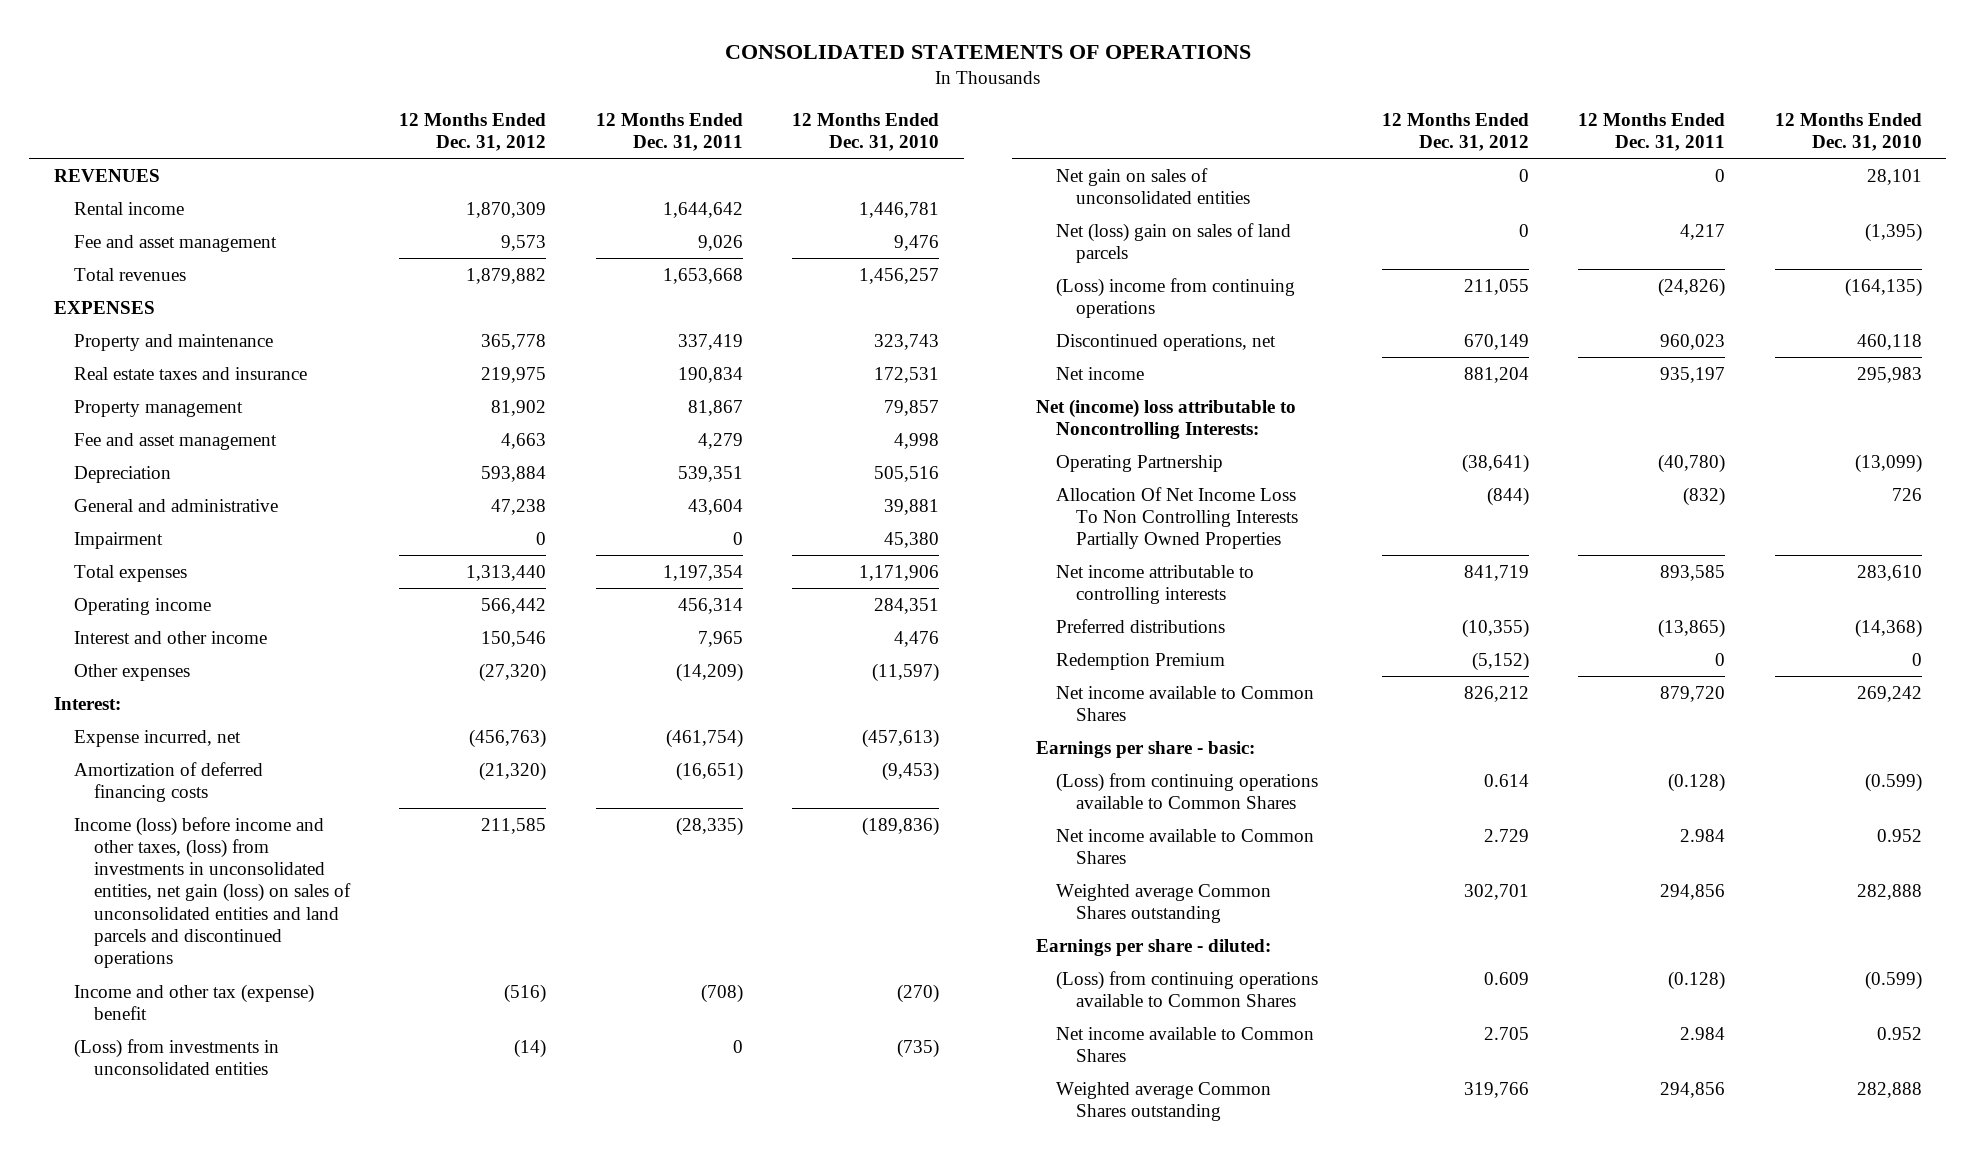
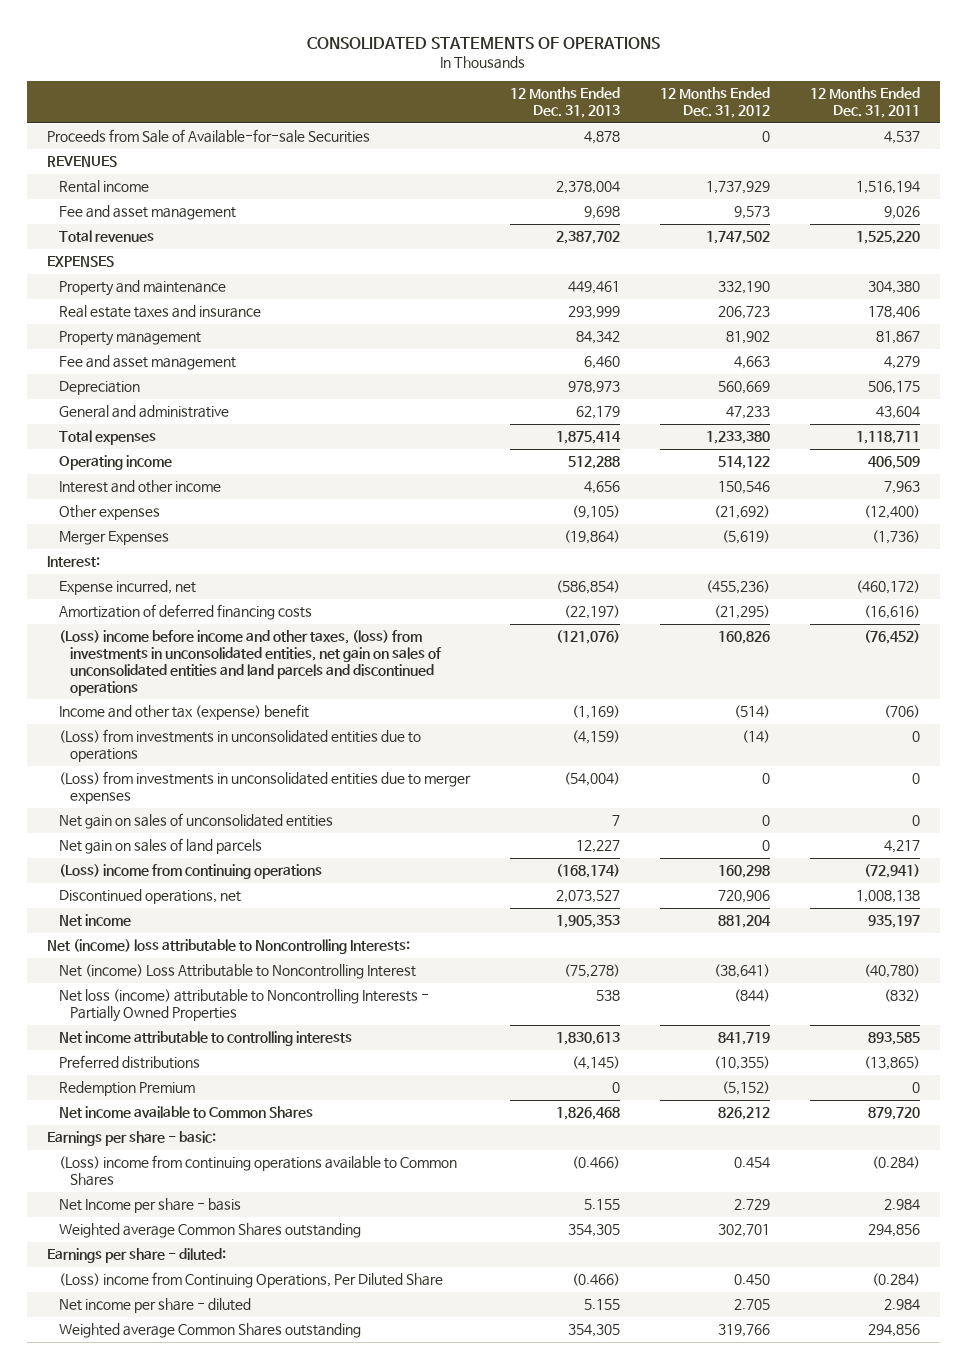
[792,112,940,152] 12 Months Ended Dec. 31, 2010 -> none
none -> [509,87,620,119] 12 Months Ended Dec. 31, 2013
none -> [47,129,371,144] Proceeds from Sale of Available-for-sale Securities
[466,201,547,218] 1,870,309 -> [705,181,770,195] 1,737,929
[662,201,743,218] 1,644,642 -> [855,181,920,195] 1,516,194
[466,267,547,284] 1,879,882 -> [705,231,770,245] 1,747,502
[662,267,743,284] 1,653,668 -> [855,231,920,245] 1,525,220
[481,333,547,350] 365,778 -> [717,281,770,295] 332,190
[677,333,743,350] 337,419 -> [867,281,920,295] 304,380
[481,366,547,383] 219,975 -> [717,306,770,320] 206,723
[677,366,743,383] 190,834 -> [867,306,920,320] 178,406
[73,531,163,549] Impairment -> none
[481,465,547,482] 593,884 -> [717,381,770,395] 560,669
[677,465,743,482] 539,351 -> [867,381,920,395] 506,175
[491,498,547,515] 47,238 -> [725,406,770,420] 47,233
[466,564,547,581] 1,313,440 -> [705,431,770,445] 1,233,380
[662,564,743,581] 1,197,354 -> [855,431,920,445] 1,118,711
[481,597,547,614] 566,442 -> [717,456,770,470] 514,122
[677,597,743,614] 456,314 -> [867,456,920,470] 406,509
[697,630,743,647] 7,965 -> [883,481,920,495] 7,963
[479,662,547,682] (27,320) -> [713,505,770,520] (21,692)
[675,662,743,682] (14,209) -> [863,505,920,520] (12,400)
none -> [58,531,169,546] Merger Expenses
[469,728,547,748] (456,763) -> [705,580,770,595] (455,236)
[665,728,743,748] (461,754) -> [855,580,920,595] (460,172)
[479,761,547,781] (21,320) -> [713,605,770,620] (21,295)
[675,761,743,781] (16,651) -> [863,605,920,620] (16,616)
[73,816,351,969] Income (loss) before income and other taxes, (loss) from investments in unconsolidated entities, net gain (loss) on sales of unconsolidated entities and land parcels and discontinued operations -> [58,630,443,696] (Loss) income before income and other taxes, (loss) from investments in unconsolidated entities, net gain on sales of unconsolidated entities and land parcels and discontinued operations
[481,817,547,834] 211,585 -> [717,631,770,645] 160,826
[675,816,743,836] (28,335) -> [863,630,920,645] (76,452)
[504,983,547,1003] (516) -> [733,705,770,719] (514)
[700,983,743,1003] (708) -> [883,705,920,719] (706)
[73,1038,279,1075] (Loss) from investments in unconsolidated entities -> [58,729,421,763] (Loss) from investments in unconsolidated entities due to operations
none -> [58,771,471,805] (Loss) from investments in unconsolidated entities due to merger expenses
[1056,222,1292,263] Net (loss) gain on sales of land parcels -> [58,838,262,855] Net gain on sales of land parcels
[1463,278,1529,295] 211,055 -> [717,865,770,879] 160,298
[1658,277,1726,297] (24,826) -> [863,864,920,879] (72,941)
[1463,333,1529,350] 670,149 -> [717,890,770,904] 720,906
[1660,333,1726,350] 960,023 -> [855,890,920,904] 1,008,138
[1056,454,1224,472] Operating Partnership -> [58,964,416,980] Net (income) Loss Attributable to Noncontrolling Interest
[1056,486,1299,550] Allocation Of Net Income Loss To Non Controlling Interests Partially Owned Properties -> [58,989,429,1023] Net loss (income) attributable to Noncontrolling Interests - Partially Owned Properties
[1056,772,1319,809] (Loss) from continuing operations available to Common Shares -> [58,1155,457,1187] (Loss) income from continuing operations available to Common Shares
[1483,773,1529,787] 0.614 -> [733,1157,770,1169] 0.454
[1668,772,1726,792] (0.128) -> [871,1156,920,1170] (0.284)
[1056,828,1315,864] Net income available to Common Shares -> [58,1198,241,1214] Net Income per share - basis
[1056,970,1319,1007] (Loss) from continuing operations available to Common Shares -> [58,1272,443,1289] (Loss) income from Continuing Operations, Per Diluted Share
[1483,971,1529,985] 0.609 -> [733,1274,770,1286] 0.450
[1668,970,1726,990] (0.128) -> [871,1273,920,1287] (0.284)
[1056,1026,1315,1062] Net income available to Common Shares -> [58,1298,251,1314] Net income per share - diluted

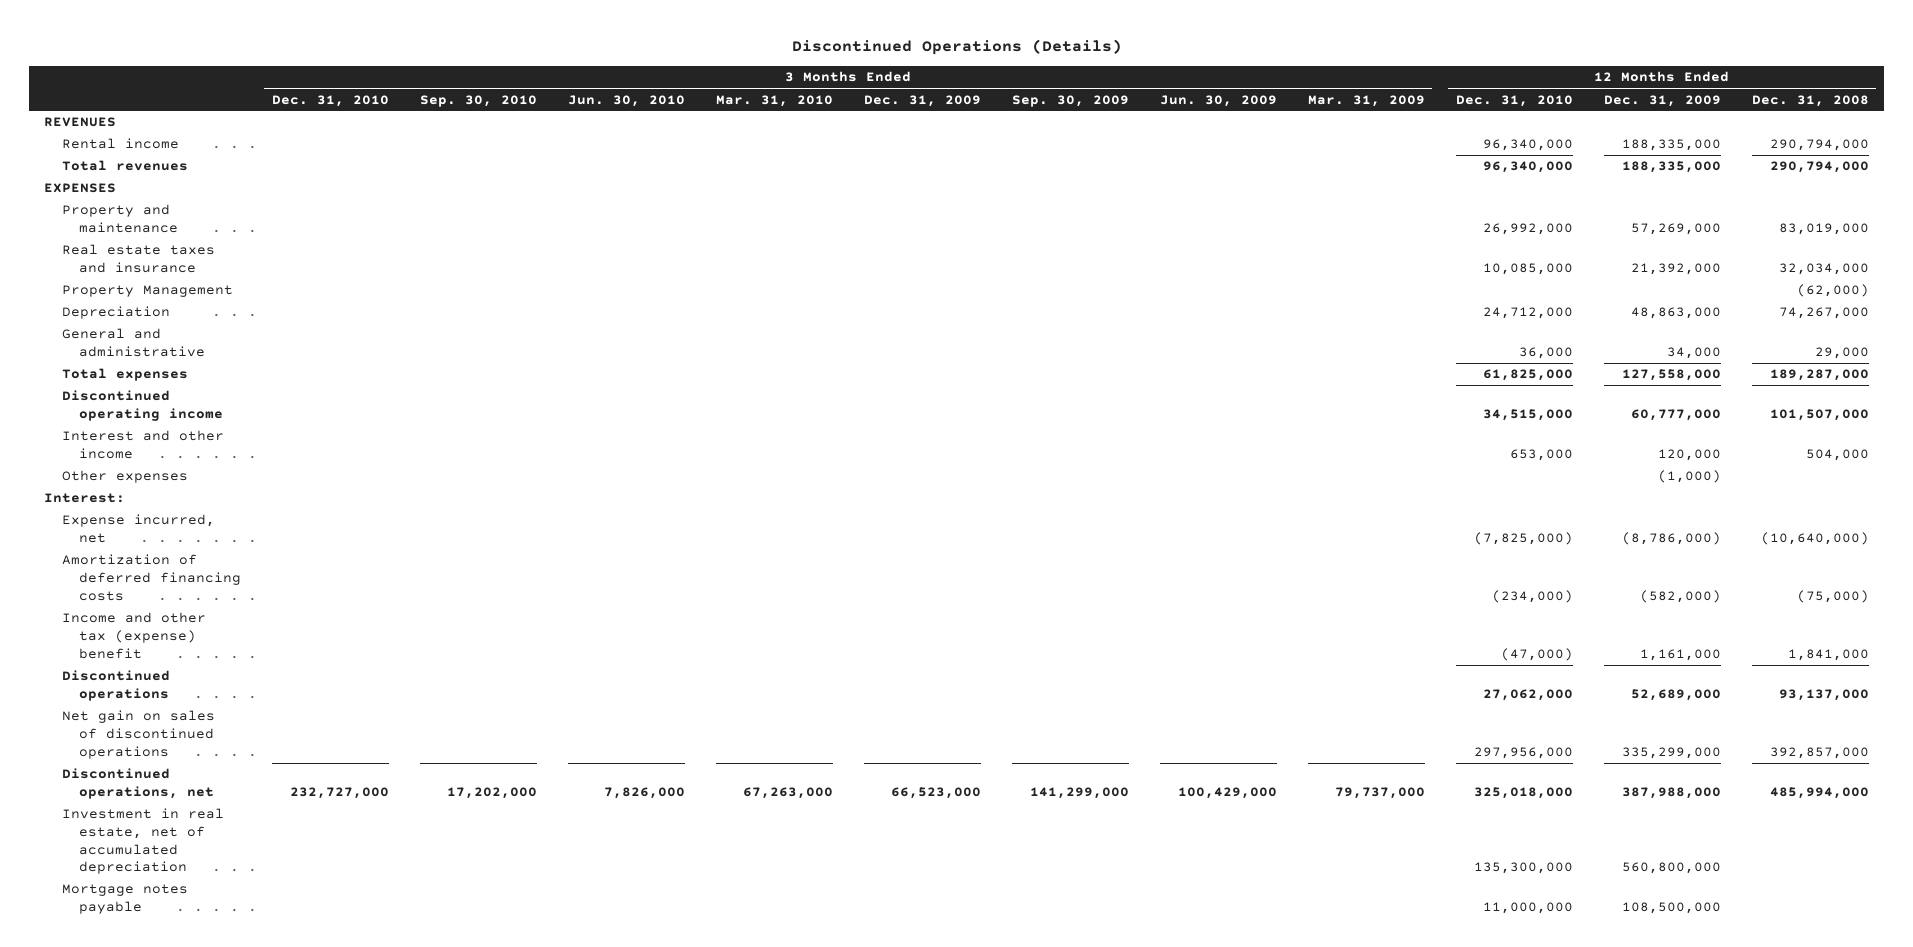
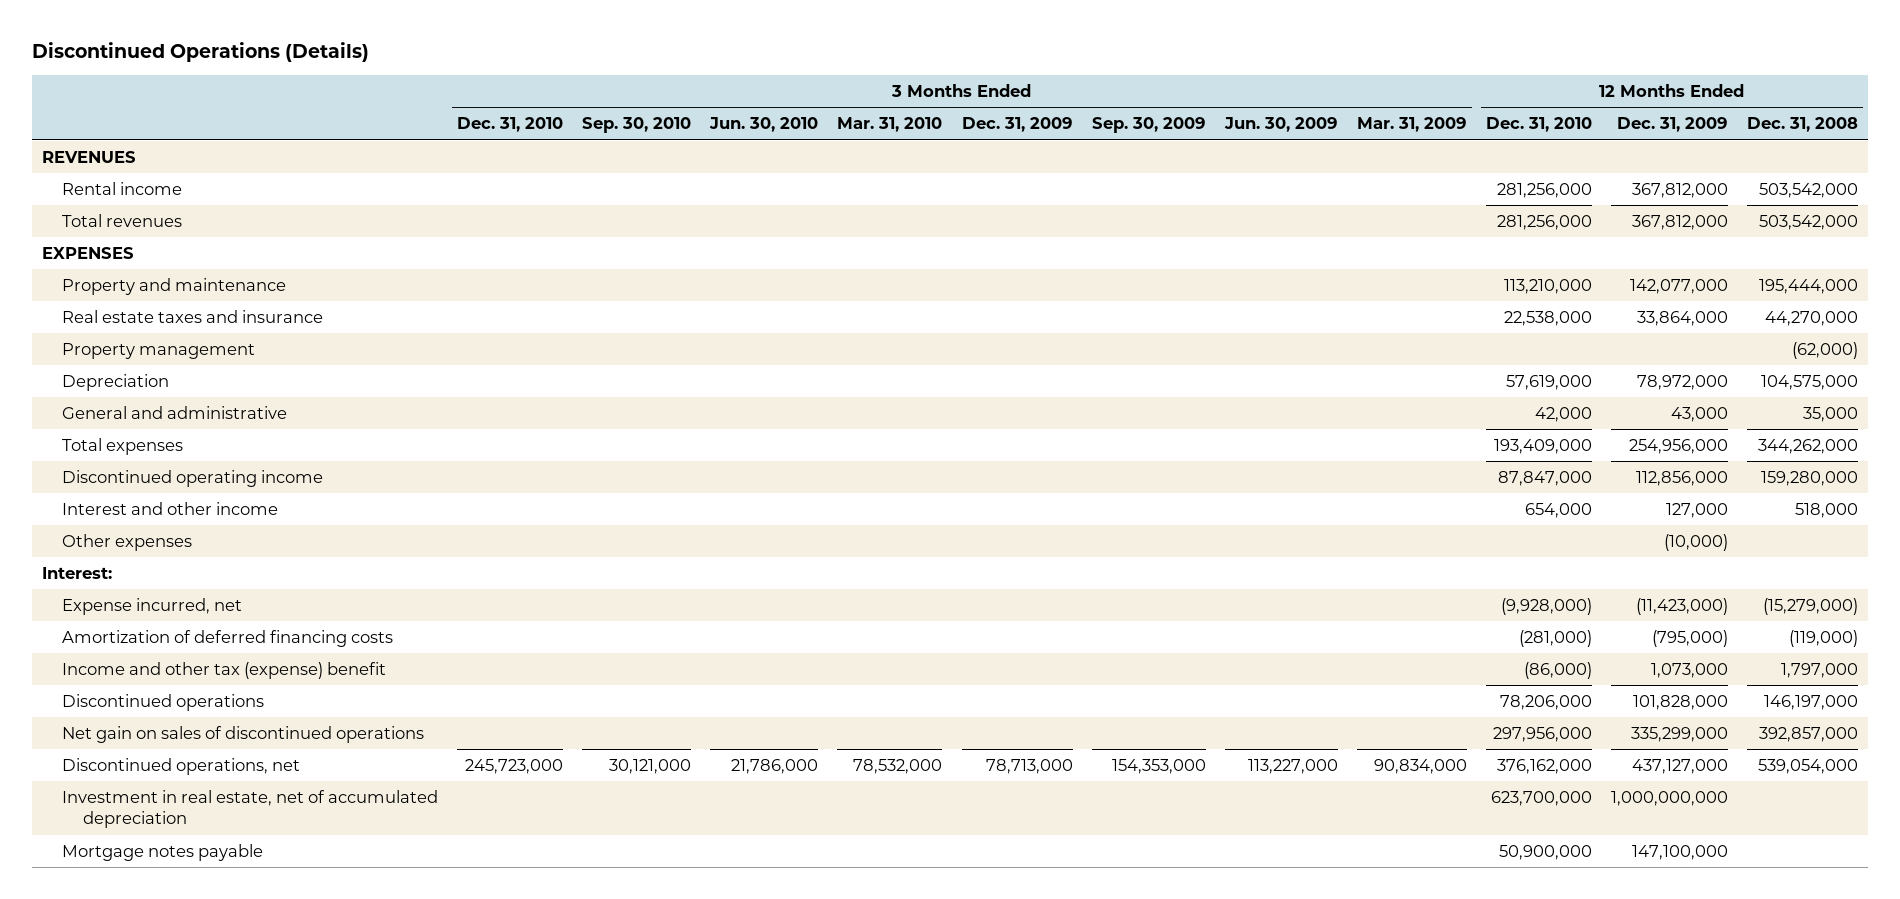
[1482,139,1573,152] 96,340,000 -> [1496,183,1592,199] 281,256,000
[1621,139,1721,152] 188,335,000 -> [1632,183,1729,199] 367,812,000
[1769,139,1869,152] 290,794,000 -> [1759,183,1859,199] 503,542,000
[1482,161,1573,174] 96,340,000 -> [1496,215,1592,231] 281,256,000
[1621,161,1721,174] 188,335,000 -> [1632,215,1729,231] 367,812,000
[1769,161,1869,174] 290,794,000 -> [1759,215,1859,231] 503,542,000
[1482,222,1573,235] 26,992,000 -> [1503,279,1592,295] 113,210,000
[1630,222,1721,235] 57,269,000 -> [1630,279,1729,295] 142,077,000
[1778,222,1869,235] 83,019,000 -> [1759,279,1859,295] 195,444,000
[1482,262,1573,275] 10,085,000 -> [1503,311,1592,327] 22,538,000
[1630,262,1721,275] 21,392,000 -> [1637,311,1729,327] 33,864,000
[1778,262,1869,275] 32,034,000 -> [1765,311,1859,327] 44,270,000
[61,285,233,298] Property Management -> [62,343,256,360] Property management
[1482,307,1573,320] 24,712,000 -> [1505,375,1592,391] 57,619,000
[1630,307,1721,320] 48,863,000 -> [1637,375,1729,391] 78,972,000
[1778,307,1869,320] 74,267,000 -> [1761,375,1859,391] 104,575,000
[1518,346,1573,359] 36,000 -> [1534,407,1592,423] 42,000
[1666,346,1721,359] 34,000 -> [1671,407,1729,423] 43,000
[1814,346,1869,359] 29,000 -> [1803,407,1859,423] 35,000
[1482,369,1573,382] 61,825,000 -> [1493,439,1592,455] 193,409,000
[1621,369,1721,382] 127,558,000 -> [1629,439,1729,455] 254,956,000
[1769,369,1869,382] 189,287,000 -> [1758,439,1859,455] 344,262,000
[1482,408,1573,421] 34,515,000 -> [1497,471,1592,487] 87,847,000
[1630,408,1721,421] 60,777,000 -> [1636,471,1729,487] 112,856,000
[1769,408,1869,421] 101,507,000 -> [1761,471,1859,487] 159,280,000
[1509,448,1573,461] 653,000 -> [1524,503,1592,519] 654,000
[1657,448,1721,461] 120,000 -> [1666,503,1729,519] 127,000
[1805,448,1869,461] 504,000 -> [1795,503,1859,519] 518,000
[1657,470,1721,484] (1,000) -> [1664,534,1729,552] (10,000)
[1473,531,1573,545] (7,825,000) -> [1500,598,1592,616] (9,928,000)
[1621,531,1721,545] (8,786,000) -> [1636,598,1729,616] (11,423,000)
[1760,531,1869,545] (10,640,000) -> [1763,598,1859,616] (15,279,000)
[1491,589,1573,603] (234,000) -> [1518,630,1592,648] (281,000)
[1639,589,1721,603] (582,000) -> [1652,630,1729,648] (795,000)
[1796,589,1869,603] (75,000) -> [1789,630,1859,648] (119,000)
[1500,647,1573,661] (47,000) -> [1523,662,1592,680] (86,000)
[1639,648,1721,661] 1,161,000 -> [1651,663,1729,679] 1,073,000
[1787,648,1869,661] 1,841,000 -> [1781,663,1859,679] 1,797,000
[1482,688,1573,701] 27,062,000 -> [1499,695,1592,711] 78,206,000
[1630,688,1721,701] 52,689,000 -> [1633,695,1729,711] 101,828,000
[1778,688,1869,701] 93,137,000 -> [1764,695,1859,711] 146,197,000
[290,786,390,799] 232,727,000 -> [465,759,564,775] 245,723,000
[446,786,537,799] 17,202,000 -> [609,759,692,775] 30,121,000
[603,786,685,799] 7,826,000 -> [731,759,819,775] 21,786,000
[742,786,833,799] 67,263,000 -> [853,759,943,775] 78,532,000
[890,786,981,799] 66,523,000 -> [985,759,1073,775] 78,713,000
[1029,786,1129,799] 141,299,000 -> [1111,759,1206,775] 154,353,000
[1177,786,1277,799] 100,429,000 -> [1247,759,1338,775] 113,227,000
[1334,786,1425,799] 79,737,000 -> [1373,759,1467,775] 90,834,000
[1473,786,1573,799] 325,018,000 -> [1496,759,1592,775] 376,162,000
[1621,786,1721,799] 387,988,000 -> [1632,759,1729,775] 437,127,000
[1769,786,1869,799] 485,994,000 -> [1758,759,1859,775] 539,054,000
[1473,862,1573,875] 135,300,000 -> [1490,791,1592,807] 623,700,000
[1621,862,1721,875] 560,800,000 -> [1611,791,1729,807] 1,000,000,000
[1482,901,1573,914] 11,000,000 -> [1498,845,1592,861] 50,900,000
[1621,901,1721,914] 108,500,000 -> [1632,845,1729,861] 147,100,000

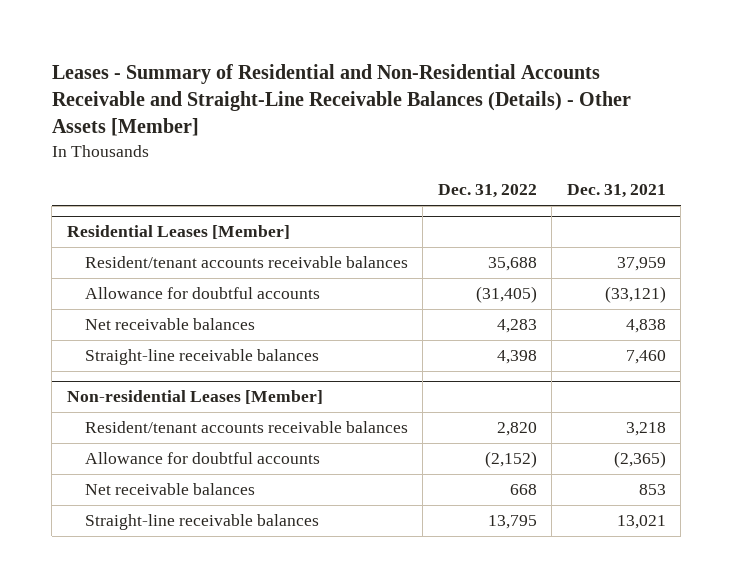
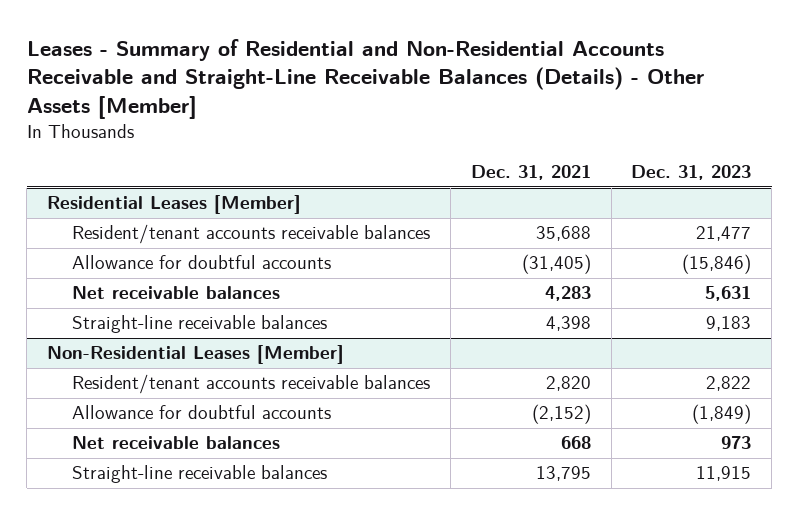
[437,184,537,199] Dec. 31, 2022 -> none
none -> [631,165,752,181] Dec. 31, 2023
[616,257,666,272] 37,959 -> [535,226,591,242] 35,688
[604,286,666,304] (33,121) -> [521,254,591,275] (31,405)
[625,319,666,334] 4,838 -> [544,286,591,302] 4,283
[625,350,666,365] 7,460 -> [545,316,591,332] 4,398
[66,390,323,405] Non-residential Leases [Member] -> [47,345,345,365] Non-Residential Leases [Member]
[625,422,666,437] 3,218 -> [545,376,591,392] 2,820
[613,451,666,469] (2,365) -> [531,404,591,425] (2,152)
[638,484,666,496] 853 -> [560,436,591,450] 668
[616,515,666,530] 13,021 -> [535,466,591,482] 13,795

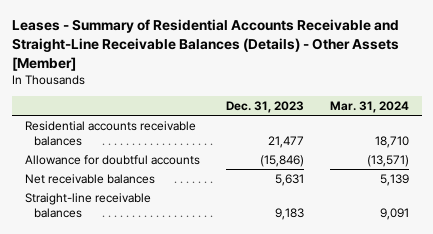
[26,38,704,120] Leases - Summary of Residential and Non-Residential Accounts Receivable and Straight-Line Receivable Balances (Details) - Other Assets [Member] -> [11,19,399,71] Leases - Summary of Residential Accounts Receivable and Straight-Line Receivable Balances (Details) - Other Assets [Member]
[470,165,591,181] Dec. 31, 2021 -> none
none -> [329,101,409,114] Mar. 31, 2024
[47,195,302,215] Residential Leases [Member] -> none
[72,224,431,245] Resident/tenant accounts receivable balances -> [24,120,196,146] Residential accounts receivable balances
[47,345,345,365] Non-Residential Leases [Member] -> none
[72,374,431,395] Resident/tenant accounts receivable balances -> none
[72,405,332,420] Allowance for doubtful accounts -> none
[72,436,281,450] Net receivable balances -> none
[72,465,328,484] Straight-line receivable balances -> none

